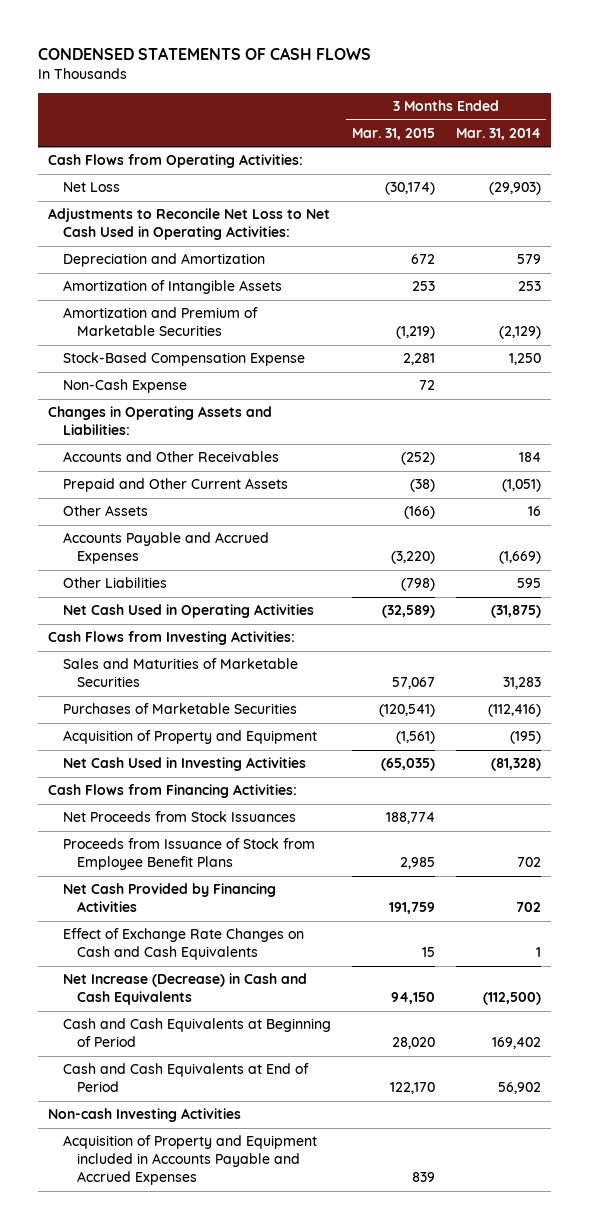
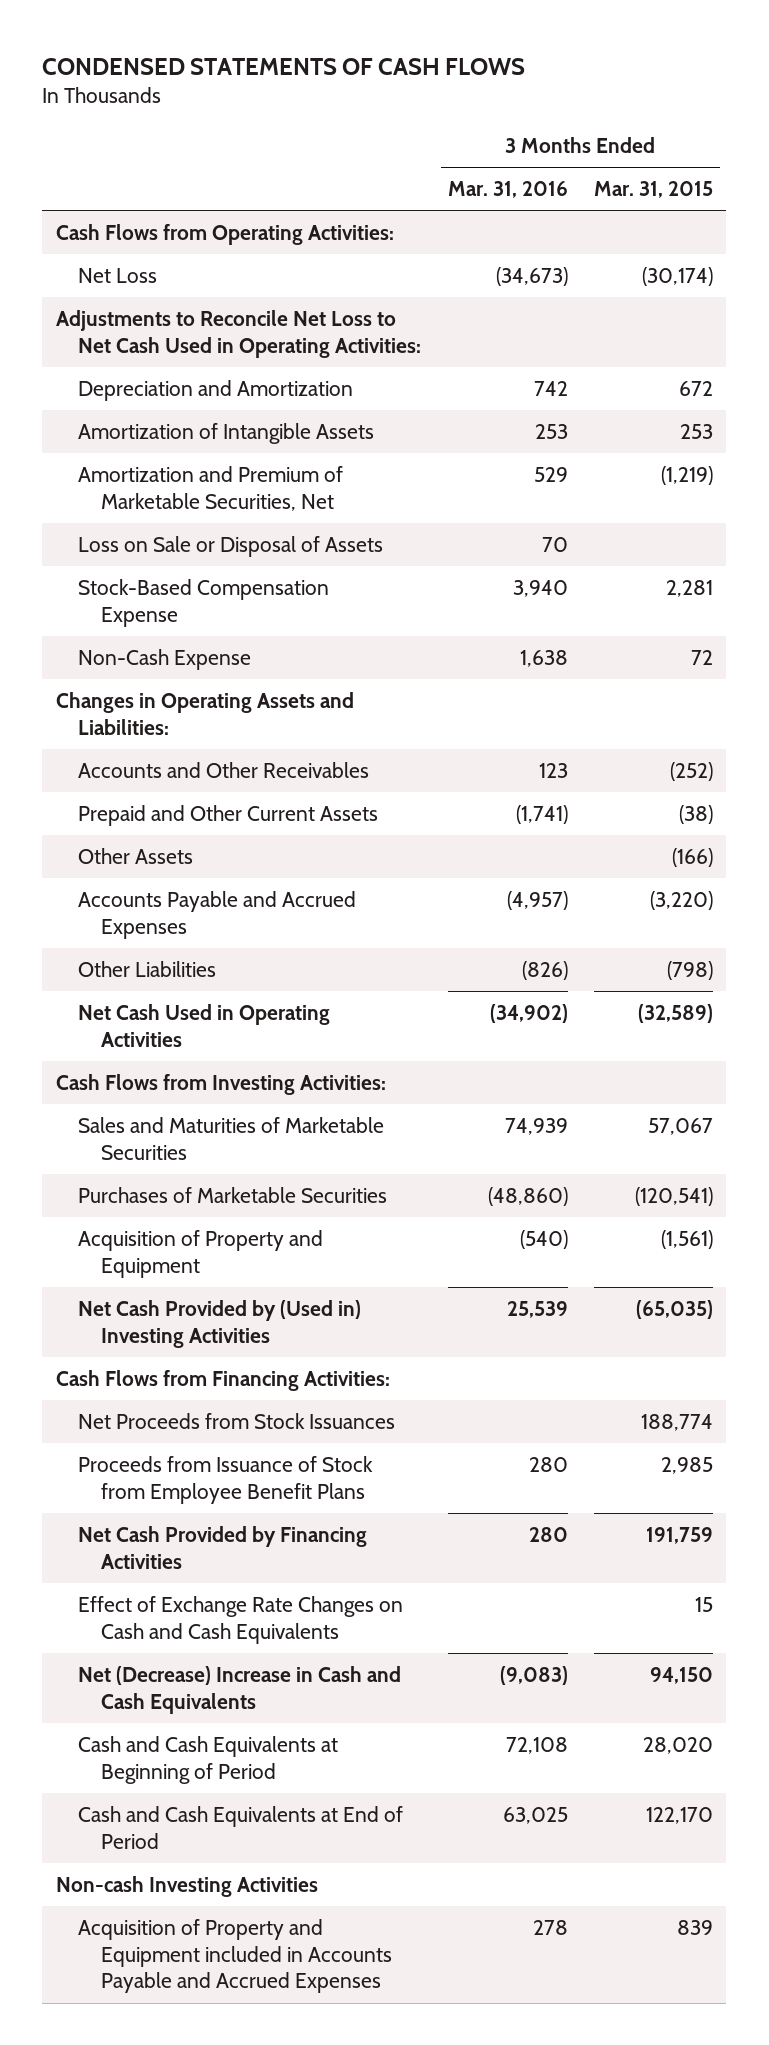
[455,127,541,140] Mar. 31, 2014 -> none
none -> [447,180,568,198] Mar. 31, 2016
[62,307,258,337] Amortization and Premium of Marketable Securities -> [78,465,344,511] Amortization and Premium of Marketable Securities, Net
none -> [78,535,384,557] Loss on Sale or Disposal of Assets
[62,757,306,772] Net Cash Used in Investing Activities -> [78,1299,362,1348] Net Cash Provided by (Used in) Investing Activities
[62,973,307,1006] Net Increase (Decrease) in Cash and Cash Equivalents -> [78,1665,402,1714] Net (Decrease) Increase in Cash and Cash Equivalents

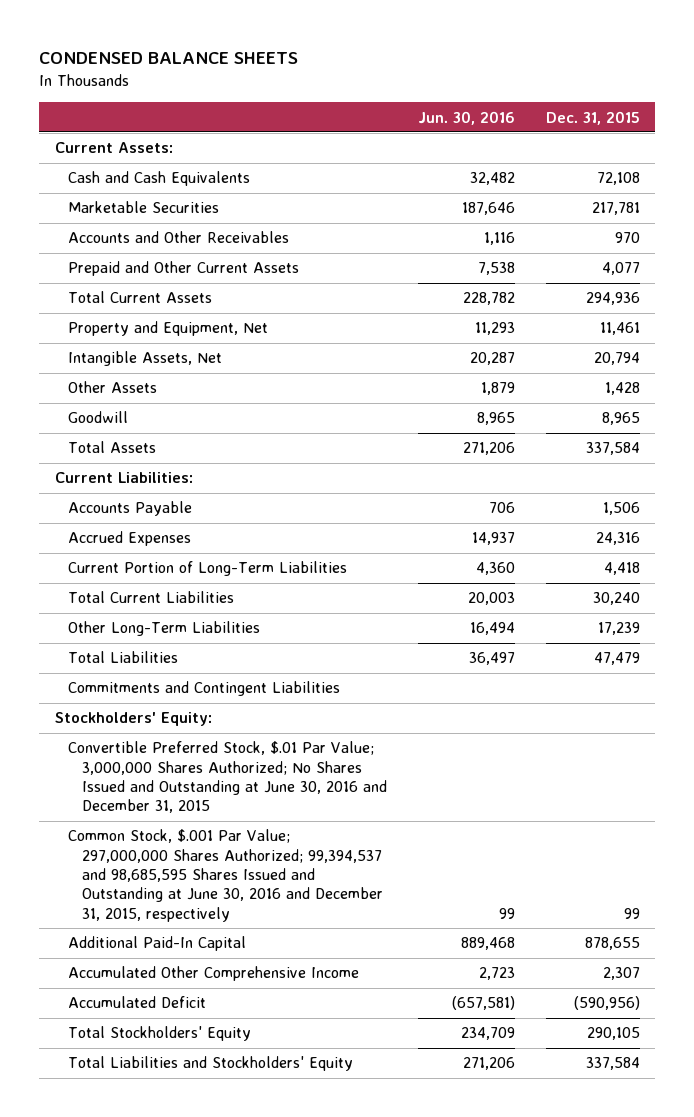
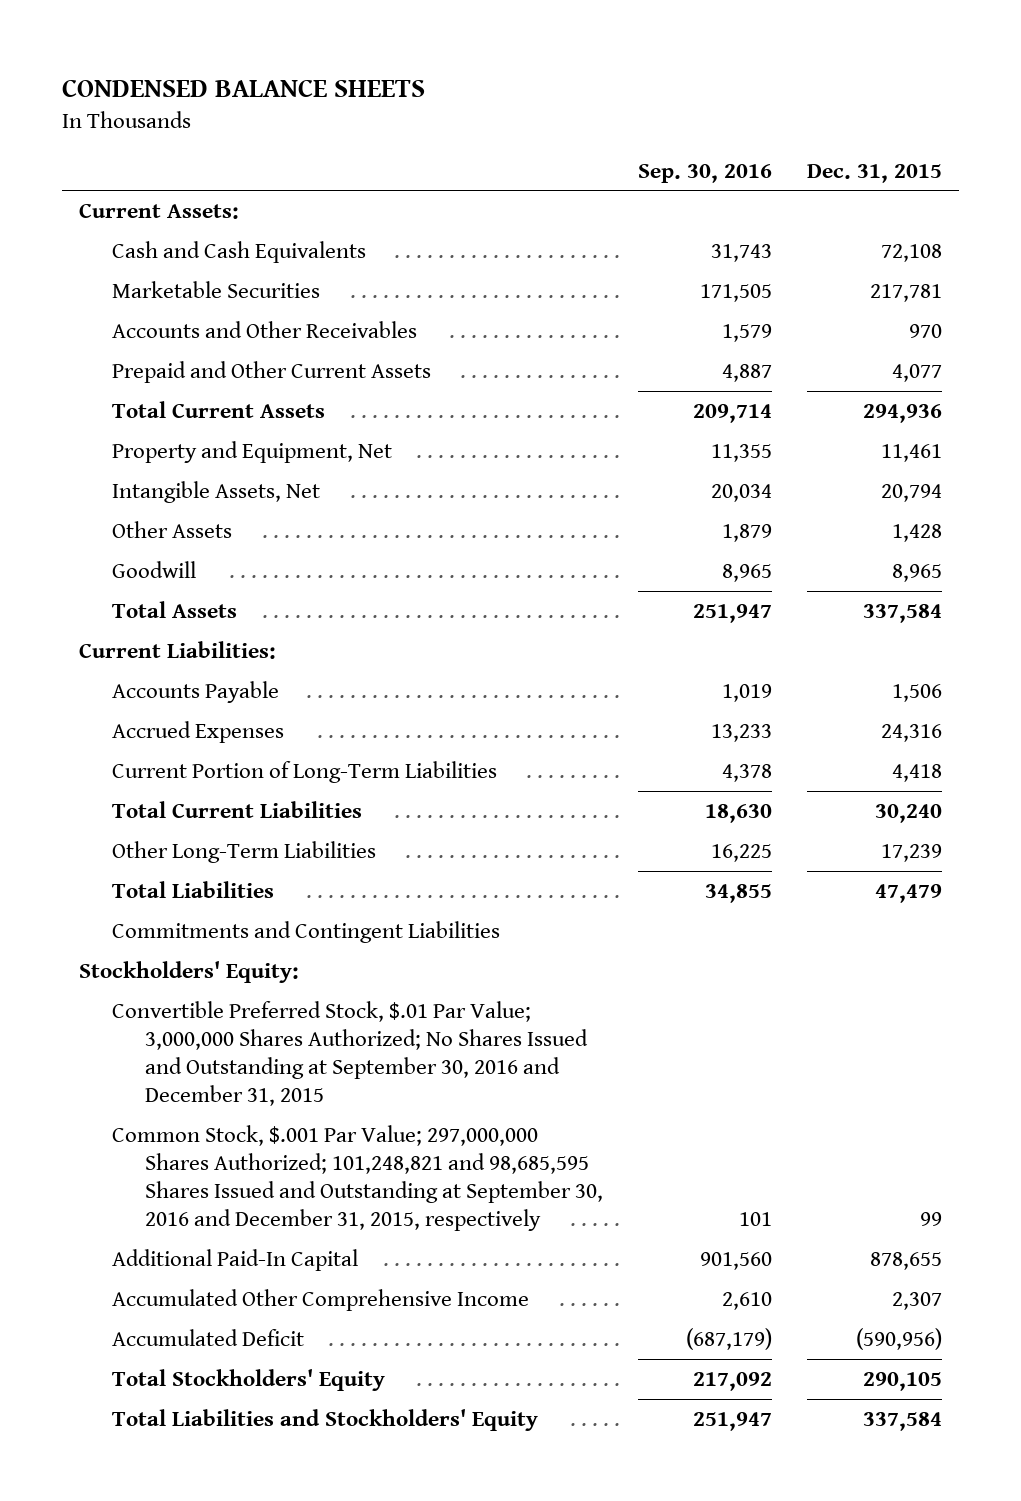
[417,110,515,125] Jun. 30, 2016 -> none
none -> [637,163,772,183] Sep. 30, 2016
[68,741,388,814] Convertible Preferred Stock, $.01 Par Value; 3,000,000 Shares Authorized; No Shares Issued and Outstanding at June 30, 2016 and December 31, 2015 -> [111,1000,588,1107] Convertible Preferred Stock, $.01 Par Value; 3,000,000 Shares Authorized; No Shares Issued and Outstanding at September 30, 2016 and December 31, 2015
[68,829,384,922] Common Stock, $.001 Par Value; 297,000,000 Shares Authorized; 99,394,537 and 98,685,595 Shares Issued and Outstanding at June 30, 2016 and December 31, 2015, respectively -> [111,1124,603,1232] Common Stock, $.001 Par Value; 297,000,000 Shares Authorized; 101,248,821 and 98,685,595 Shares Issued and Outstanding at September 30, 2016 and December 31, 2015, respectively

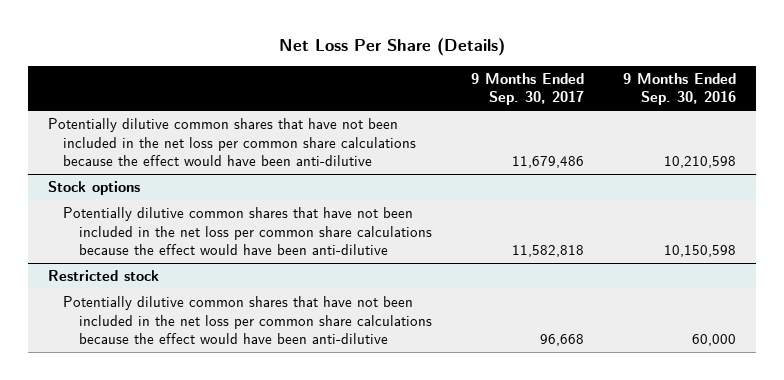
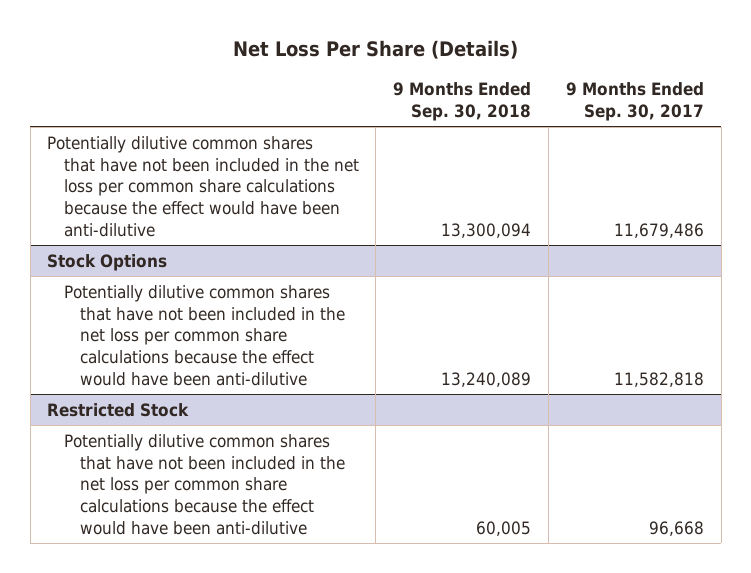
[623,73,737,106] 9 Months Ended Sep. 30, 2016 -> none
none -> [393,81,532,121] 9 Months Ended Sep. 30, 2018
[47,181,140,196] Stock options -> [47,253,168,271] Stock Options
[47,270,159,282] Restricted stock -> [47,402,190,417] Restricted Stock

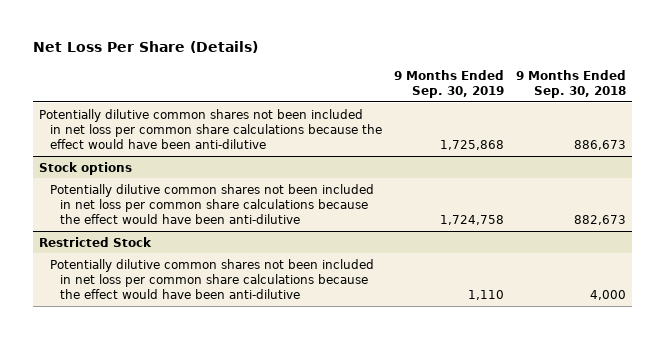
[566,81,705,121] 9 Months Ended Sep. 30, 2017 -> none
none -> [393,69,504,99] 9 Months Ended Sep. 30, 2019
[47,135,359,238] Potentially dilutive common shares that have not been included in the net loss per common share calculations because the effect would have been anti-dilutive -> [39,108,382,150] Potentially dilutive common shares not been included in net loss per common share calculations because the effect would have been anti-dilutive
[441,223,532,239] 13,300,094 -> [573,140,626,151] 886,673
[47,253,168,271] Stock Options -> [39,161,133,175] Stock options
[63,284,345,387] Potentially dilutive common shares that have not been included in the net loss per common share calculations because the effect would have been anti-dilutive -> [49,183,374,225] Potentially dilutive common shares not been included in net loss per common share calculations because the effect would have been anti-dilutive
[441,372,532,388] 13,240,089 -> [573,215,626,226] 882,673
[63,433,345,536] Potentially dilutive common shares that have not been included in the net loss per common share calculations because the effect would have been anti-dilutive -> [49,258,374,300] Potentially dilutive common shares not been included in net loss per common share calculations because the effect would have been anti-dilutive
[476,521,532,537] 60,005 -> [589,290,626,301] 4,000

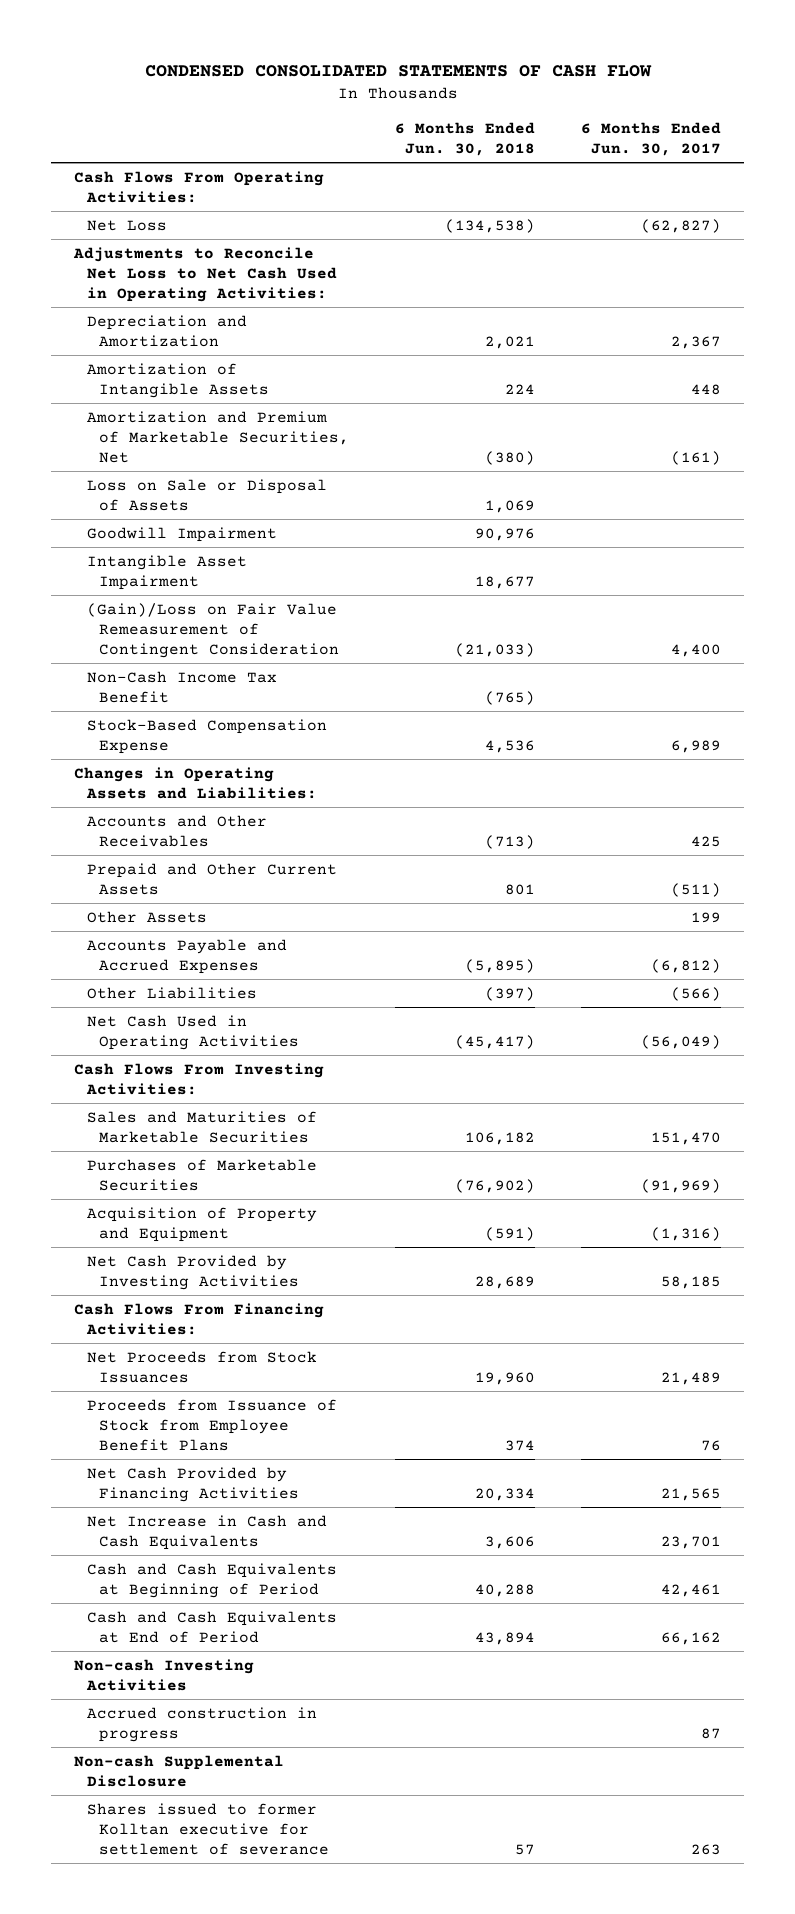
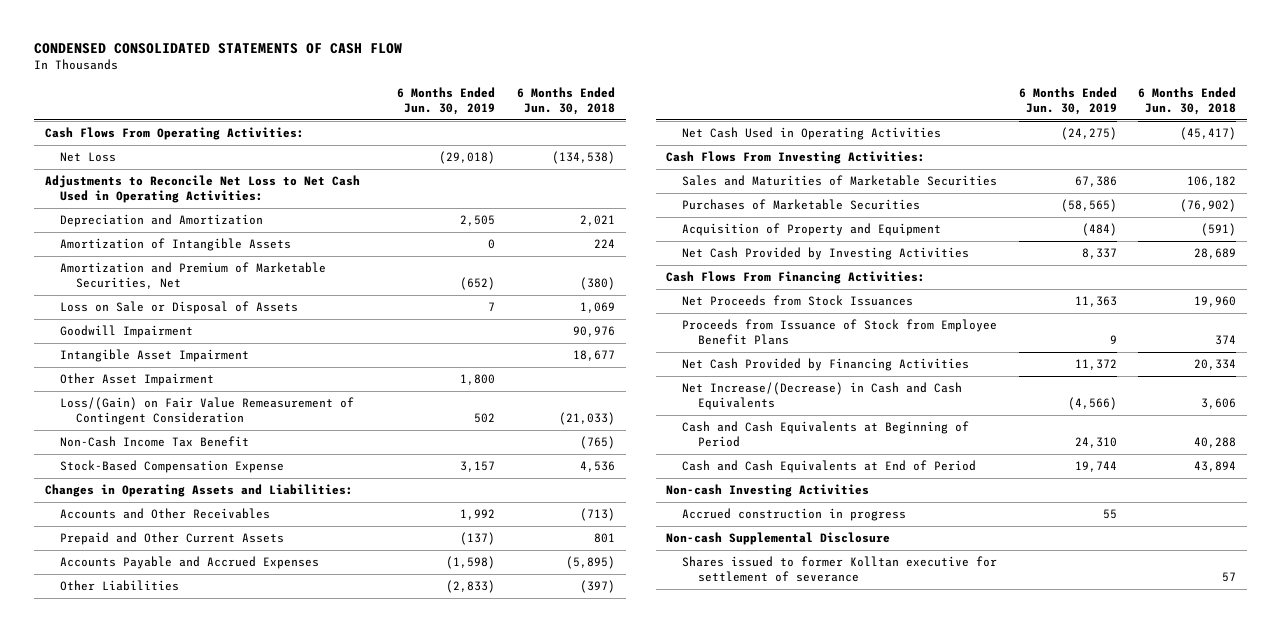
[581,121,722,157] 6 Months Ended Jun. 30, 2017 -> none
none -> [396,86,495,116] 6 Months Ended Jun. 30, 2019
none -> [60,373,215,387] Other Asset Impairment
[86,602,340,659] (Gain)/Loss on Fair Value Remeasurement of Contingent Consideration -> [60,397,355,426] Loss/(Gain) on Fair Value Remeasurement of Contingent Consideration
[86,910,207,923] Other Assets -> none
[86,1514,327,1550] Net Increase in Cash and Cash Equivalents -> [682,382,963,411] Net Increase/(Decrease) in Cash and Cash Equivalents

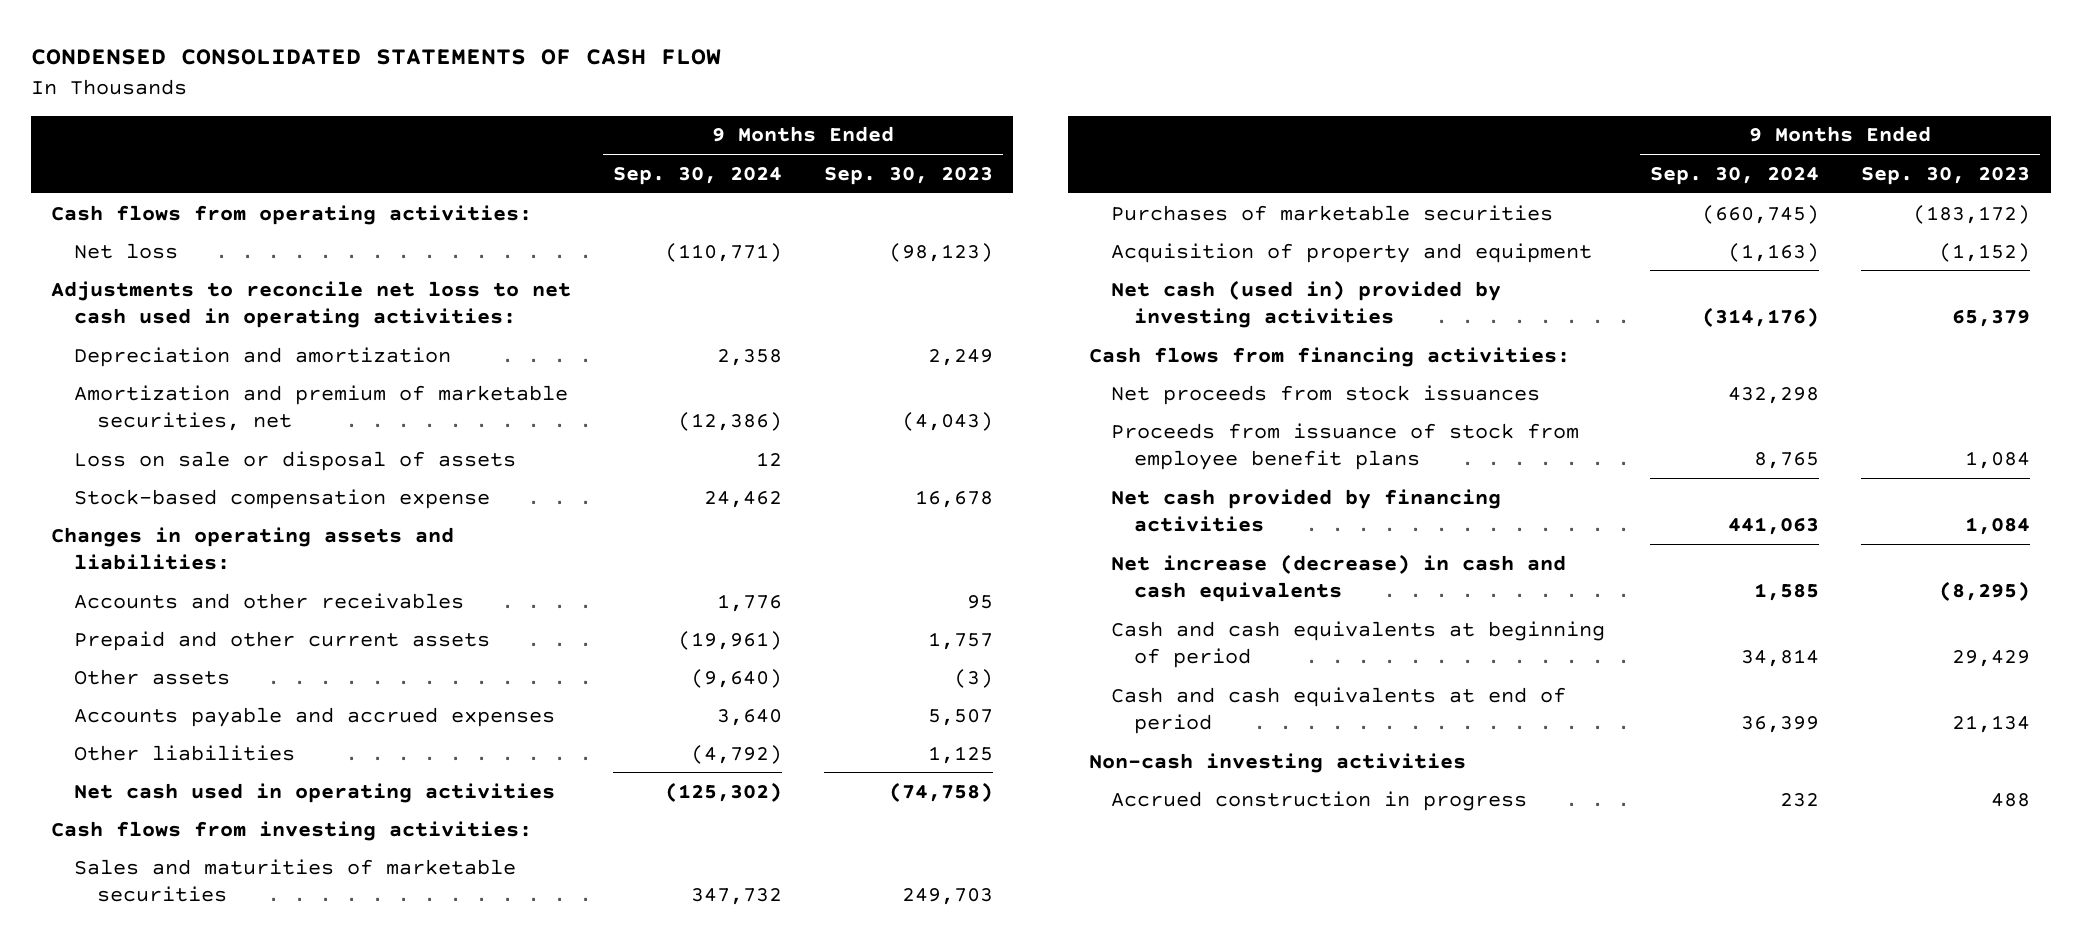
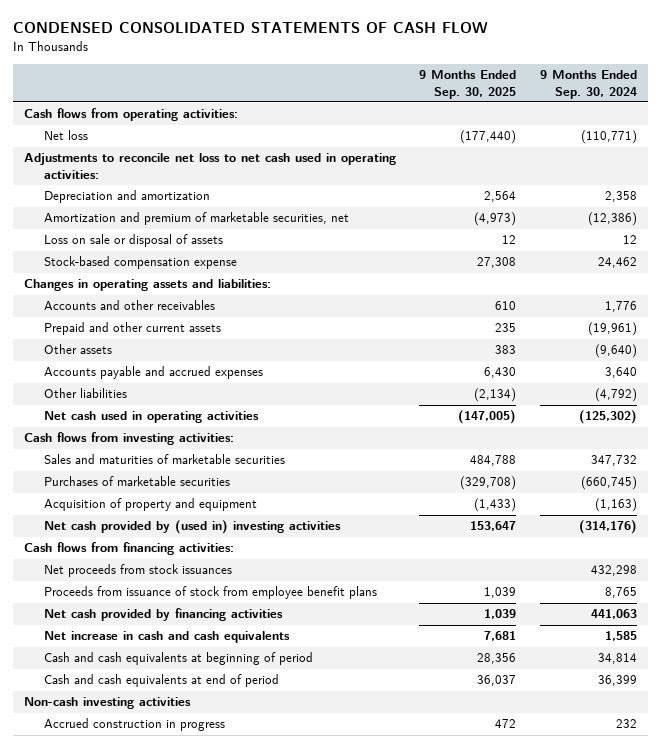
[823,166,993,185] Sep. 30, 2023 -> none
none -> [419,70,517,99] 9 Months Ended Sep. 30, 2025
[1111,279,1502,329] Net cash (used in) provided by investing activities -> [43,520,341,535] Net cash provided by (used in) investing activities
[1111,553,1567,603] Net increase (decrease) in cash and cash equivalents -> [43,631,290,644] Net increase in cash and cash equivalents

